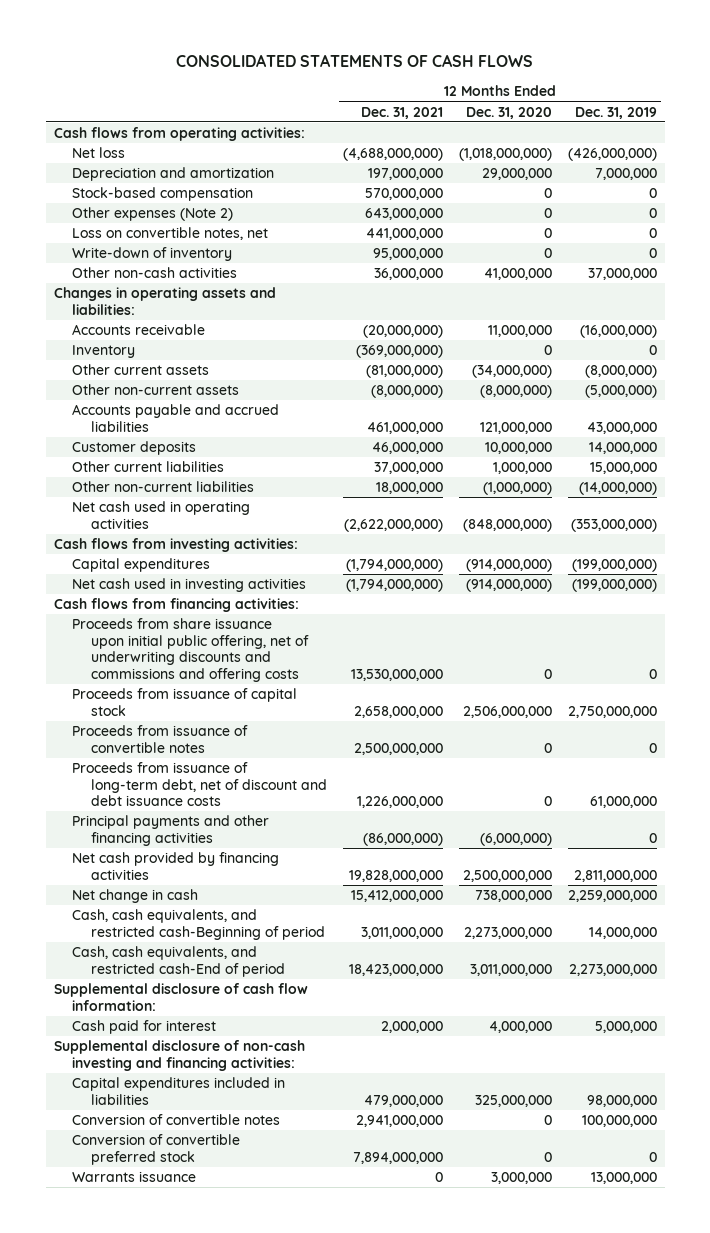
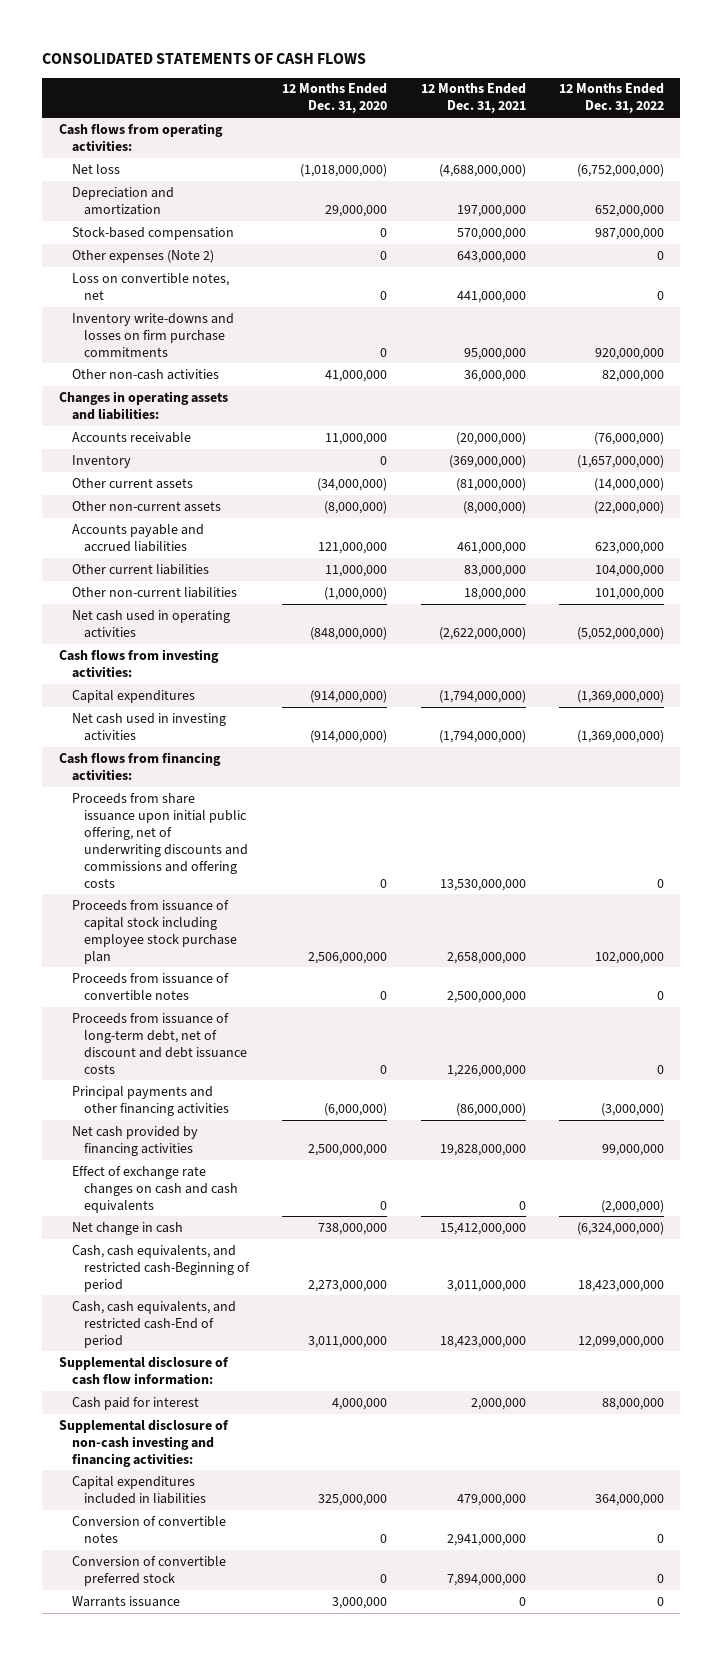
[574,106,657,119] Dec. 31, 2019 -> none
none -> [558,83,664,114] 12 Months Ended Dec. 31, 2022
[72,247,233,262] Write-down of inventory -> none
none -> [71,312,234,357] Inventory write-downs and losses on firm purchase commitments
[72,441,197,456] Customer deposits -> none
[373,462,443,475] 37,000,000 -> [463,564,526,577] 83,000,000
[492,462,552,475] 1,000,000 -> [325,564,388,577] 11,000,000
[72,688,298,716] Proceeds from issuance of capital stock -> [71,899,238,964] Proceeds from issuance of capital stock including employee stock purchase plan
none -> [71,1165,239,1213] Effect of exchange rate changes on cash and cash equivalents

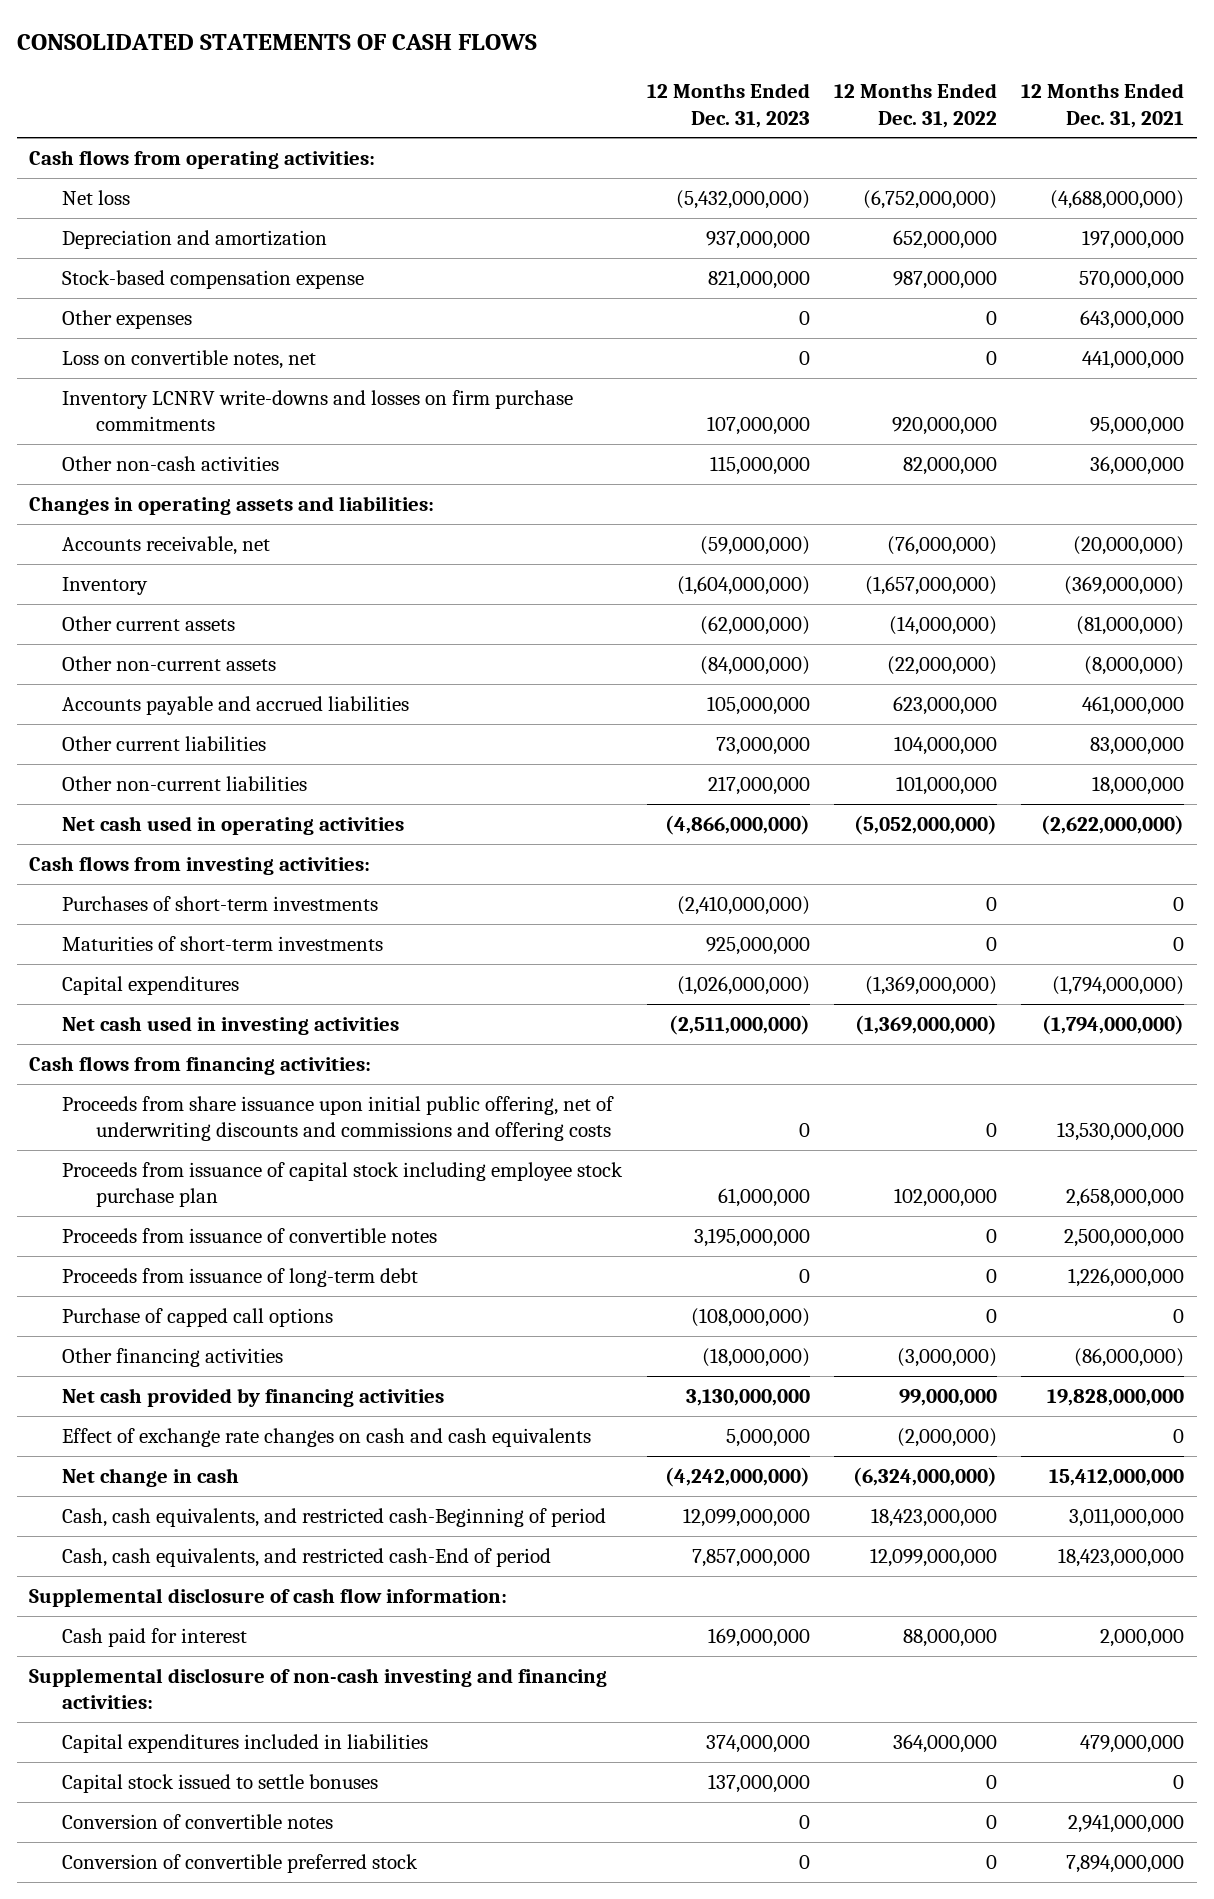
[282,83,388,114] 12 Months Ended Dec. 31, 2020 -> none
none -> [646,83,810,128] 12 Months Ended Dec. 31, 2023
[71,226,234,240] Stock-based compensation -> [62,270,365,290] Stock-based compensation expense
[71,249,214,263] Other expenses (Note 2) -> [62,310,193,330] Other expenses
[71,312,234,357] Inventory write-downs and losses on firm purchase commitments -> [62,390,574,432] Inventory LCNRV write-downs and losses on firm purchase commitments
[71,431,191,443] Accounts receivable -> [62,536,271,556] Accounts receivable, net
none -> [62,896,379,912] Purchases of short-term investments
none -> [62,936,384,952] Maturities of short-term investments
[71,1012,248,1074] Proceeds from issuance of long-term debt, net of discount and debt issuance costs -> [62,1268,419,1288] Proceeds from issuance of long-term debt
none -> [62,1308,334,1328] Purchase of capped call options
[71,1085,230,1116] Principal payments and other financing activities -> [62,1348,284,1368] Other financing activities
none -> [62,1774,379,1794] Capital stock issued to settle bonuses
[71,1595,180,1607] Warrants issuance -> none

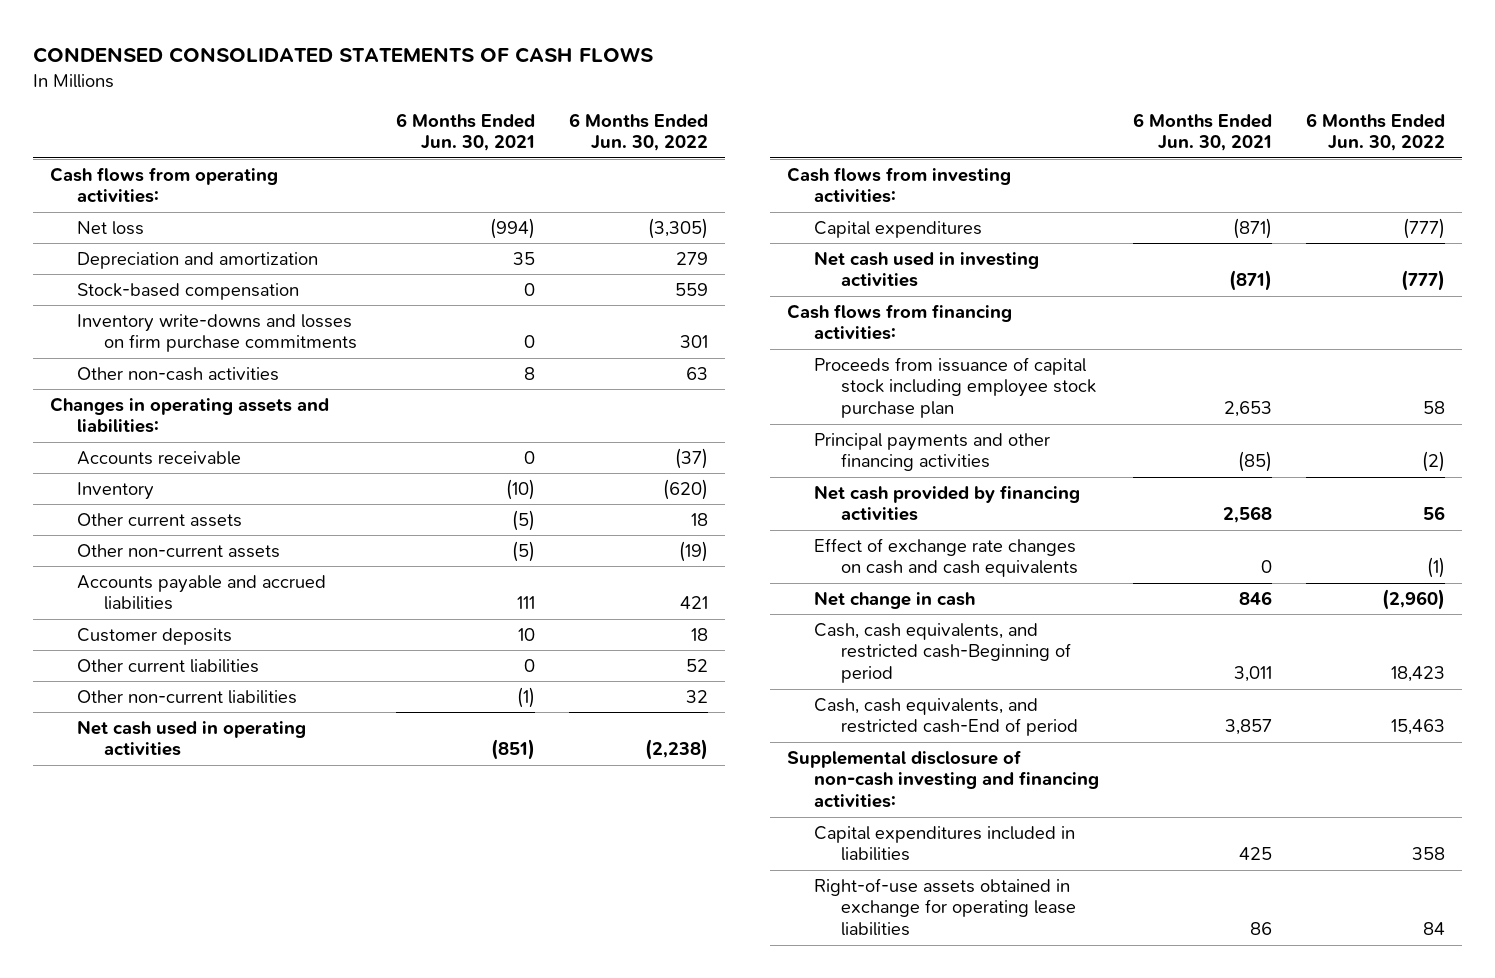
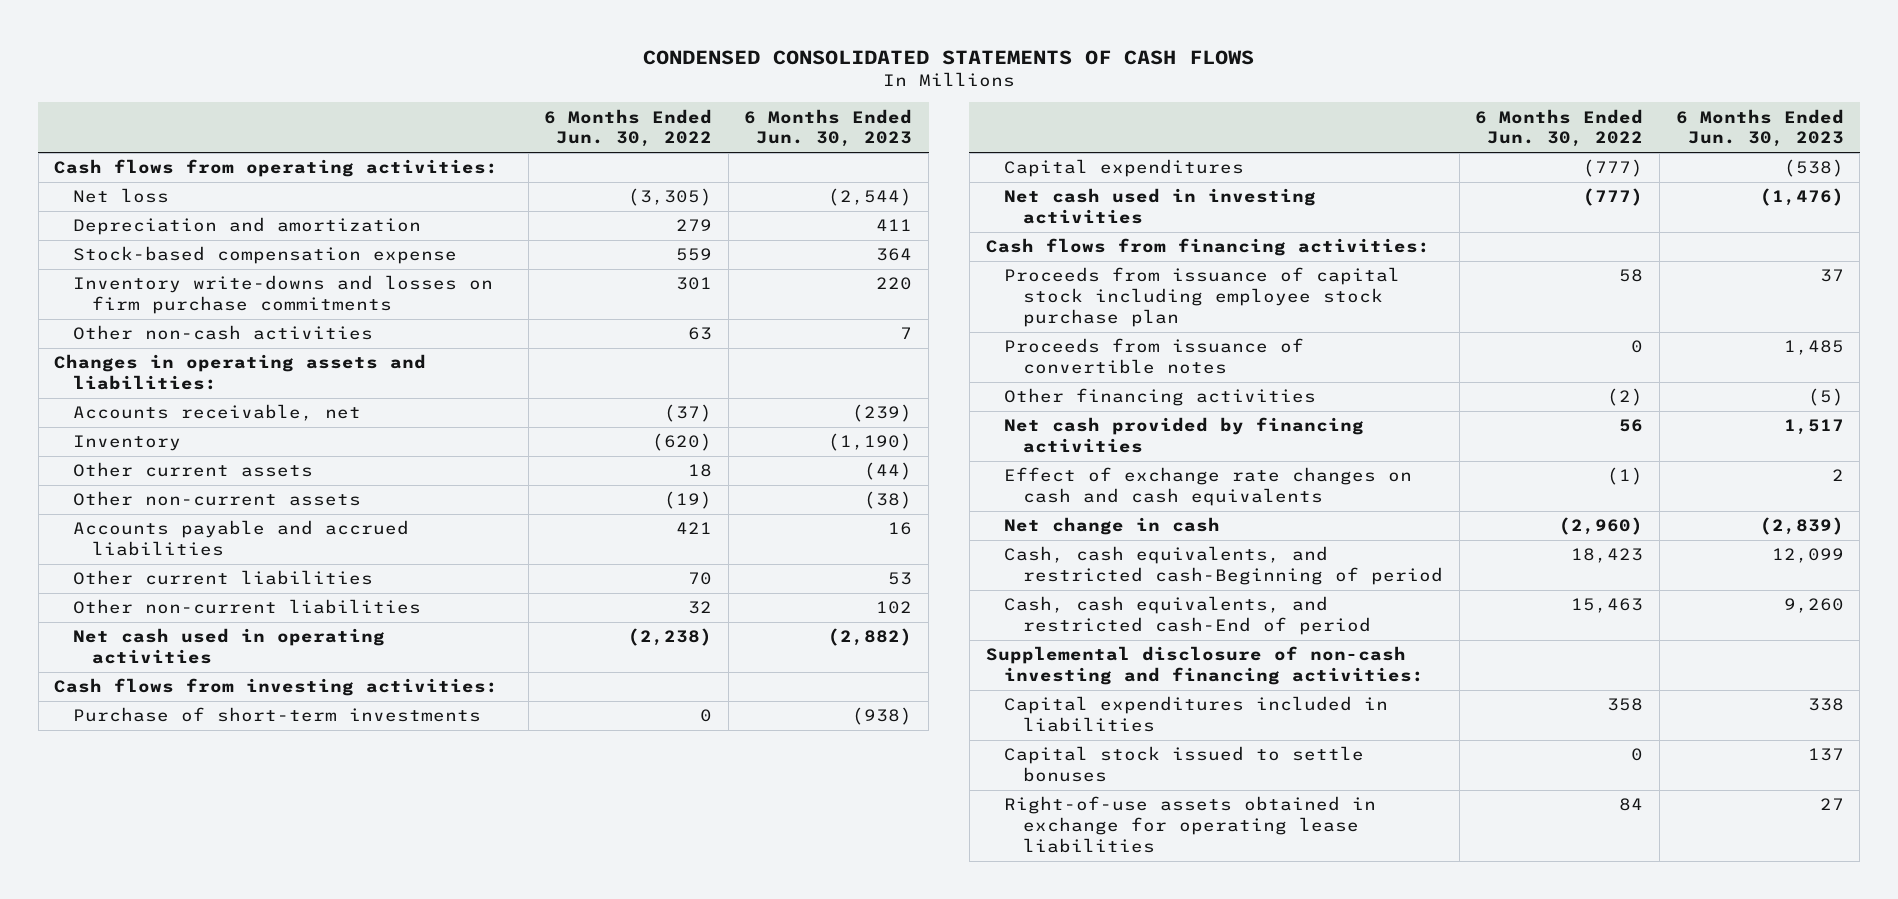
[395,112,535,152] 6 Months Ended Jun. 30, 2021 -> none
none -> [744,108,913,148] 6 Months Ended Jun. 30, 2023
[77,282,300,300] Stock-based compensation -> [73,246,458,265] Stock-based compensation expense
[77,450,242,465] Accounts receivable -> [73,404,362,422] Accounts receivable, net
[77,627,233,645] Customer deposits -> none
[685,658,708,672] 52 -> [688,572,713,586] 70
none -> [73,707,482,723] Purchase of short-term investments
none -> [1004,338,1305,375] Proceeds from issuance of convertible notes
[814,432,1051,472] Principal payments and other financing activities -> [1004,388,1317,407] Other financing activities
none -> [1004,746,1365,783] Capital stock issued to settle bonuses

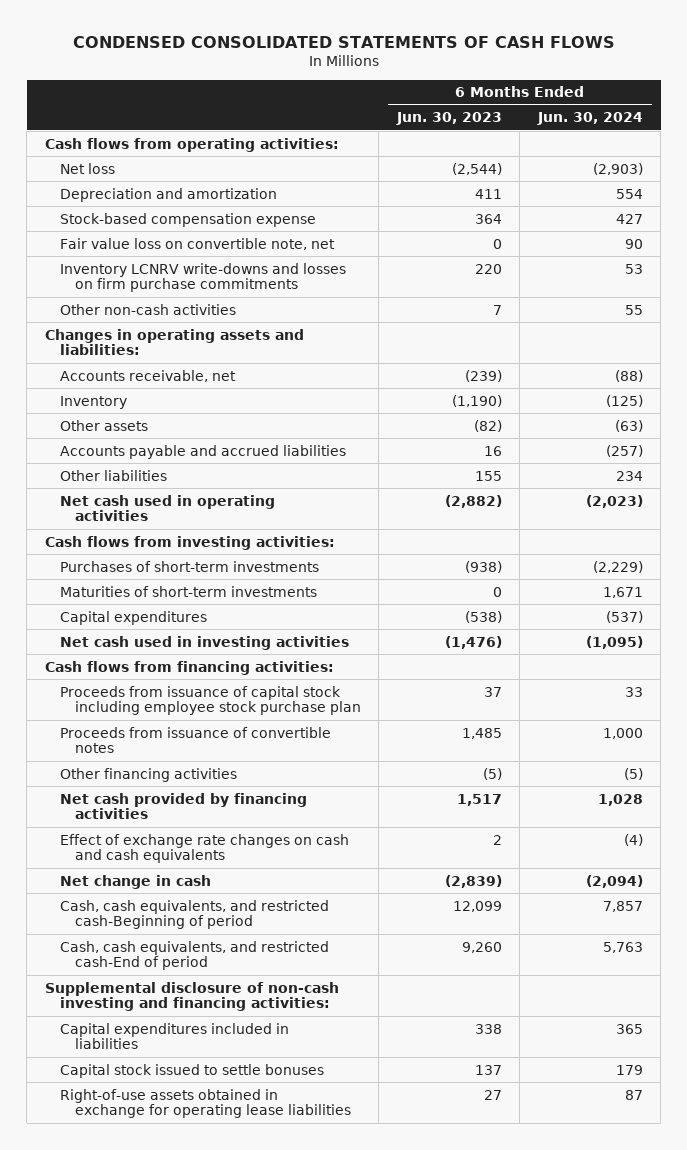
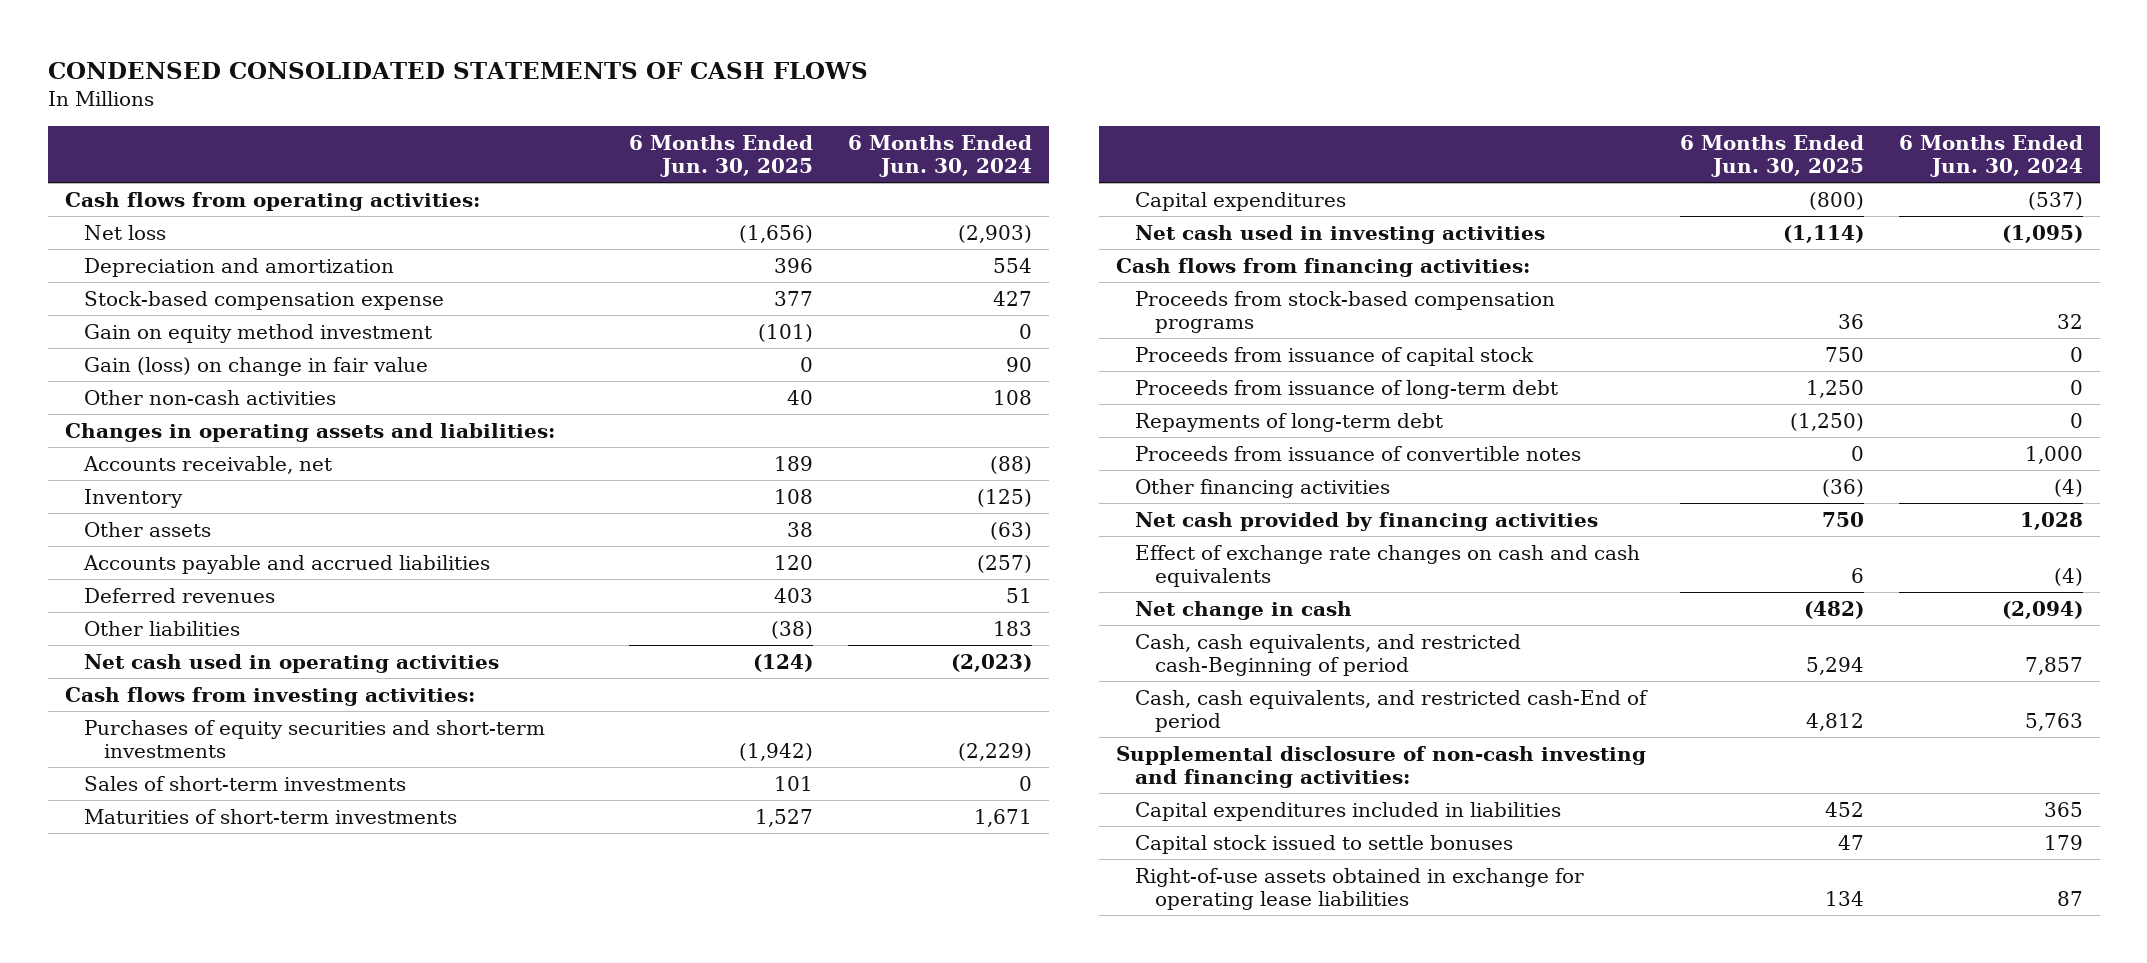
[395,112,502,126] Jun. 30, 2023 -> none
none -> [629,134,814,177] 6 Months Ended Jun. 30, 2025
[59,262,346,293] Inventory LCNRV write-downs and losses on firm purchase commitments -> none
none -> [84,323,433,343] Gain on equity method investment
[59,237,335,250] Fair value loss on convertible note, net -> [84,356,429,376] Gain (loss) on change in fair value
[624,304,643,315] 55 -> [992,389,1032,405] 108
none -> [84,587,276,603] Deferred revenues
[615,470,643,481] 234 -> [992,620,1032,636] 183
[59,560,319,572] Purchases of short-term investments -> [84,719,546,759] Purchases of equity securities and short-term investments
none -> [84,775,407,791] Sales of short-term investments
none -> [1135,290,1556,334] Proceeds from stock-based compensation programs
[59,685,361,716] Proceeds from issuance of capital stock including employee stock purchase plan -> [1135,346,1535,366] Proceeds from issuance of capital stock
[624,686,643,697] 33 -> [2069,346,2083,362] 0
none -> [1135,379,1559,399] Proceeds from issuance of long-term debt
none -> [1135,412,1444,432] Repayments of long-term debt
[623,767,643,780] (5) -> [2053,478,2083,497] (4)

